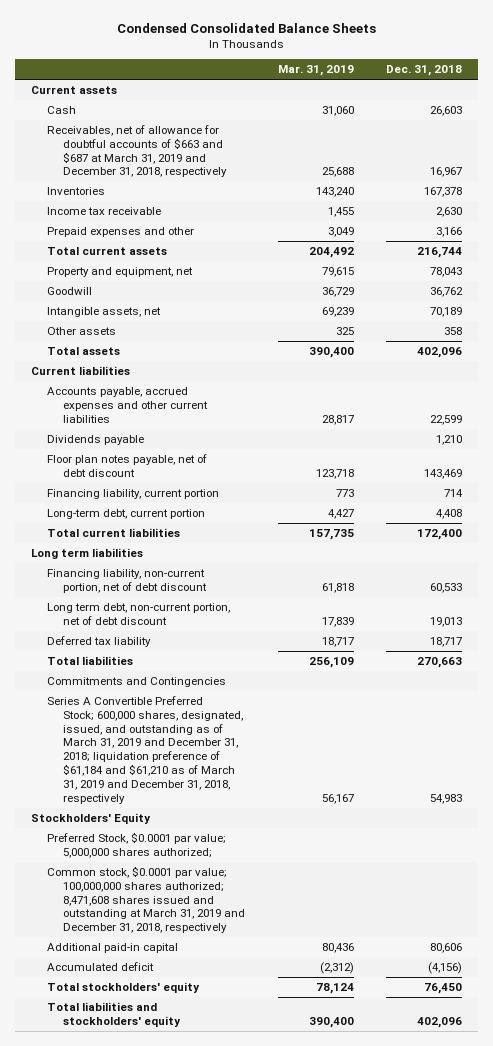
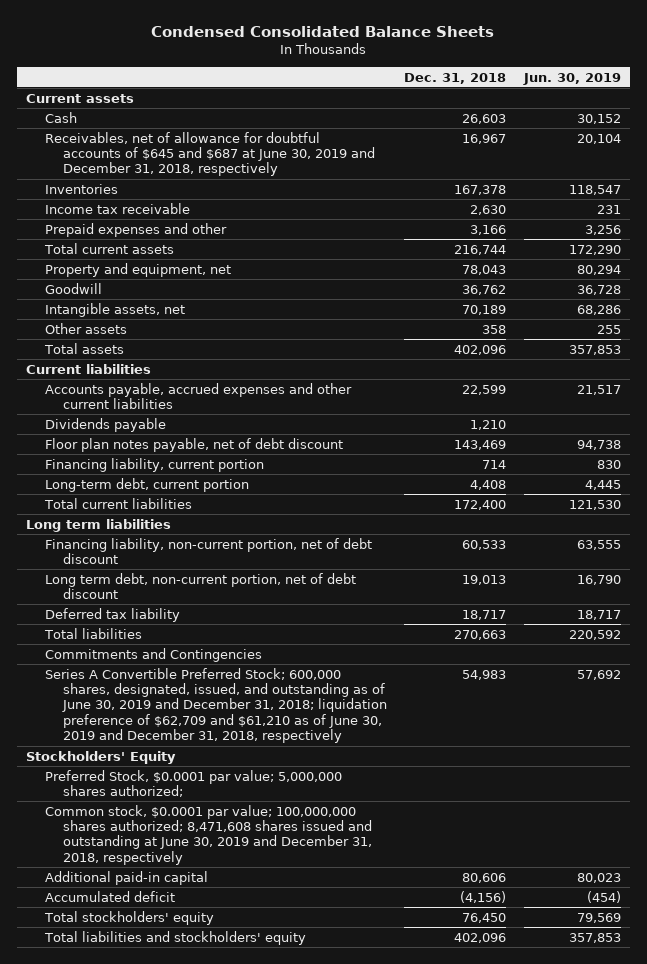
[277,65,354,77] Mar. 31, 2019 -> none
none -> [522,72,621,85] Jun. 30, 2019
[47,125,228,178] Receivables, net of allowance for doubtful accounts of $663 and $687 at March 31, 2019 and December 31, 2018, respectively -> [44,131,375,177] Receivables, net of allowance for doubtful accounts of $645 and $687 at June 30, 2019 and December 31, 2018, respectively
[47,696,244,804] Series A Convertible Preferred Stock; 600,000 shares, designated, issued, and outstanding as of March 31, 2019 and December 31, 2018; liquidation preference of $61,184 and $61,210 as of March 31, 2019 and December 31, 2018, respectively -> [44,667,387,744] Series A Convertible Preferred Stock; 600,000 shares, designated, issued, and outstanding as of June 30, 2019 and December 31, 2018; liquidation preference of $62,709 and $61,210 as of June 30, 2019 and December 31, 2018, respectively
[47,866,246,934] Common stock, $0.0001 par value; 100,000,000 shares authorized; 8,471,608 shares issued and outstanding at March 31, 2019 and December 31, 2018, respectively -> [44,804,372,865] Common stock, $0.0001 par value; 100,000,000 shares authorized; 8,471,608 shares issued and outstanding at June 30, 2019 and December 31, 2018, respectively

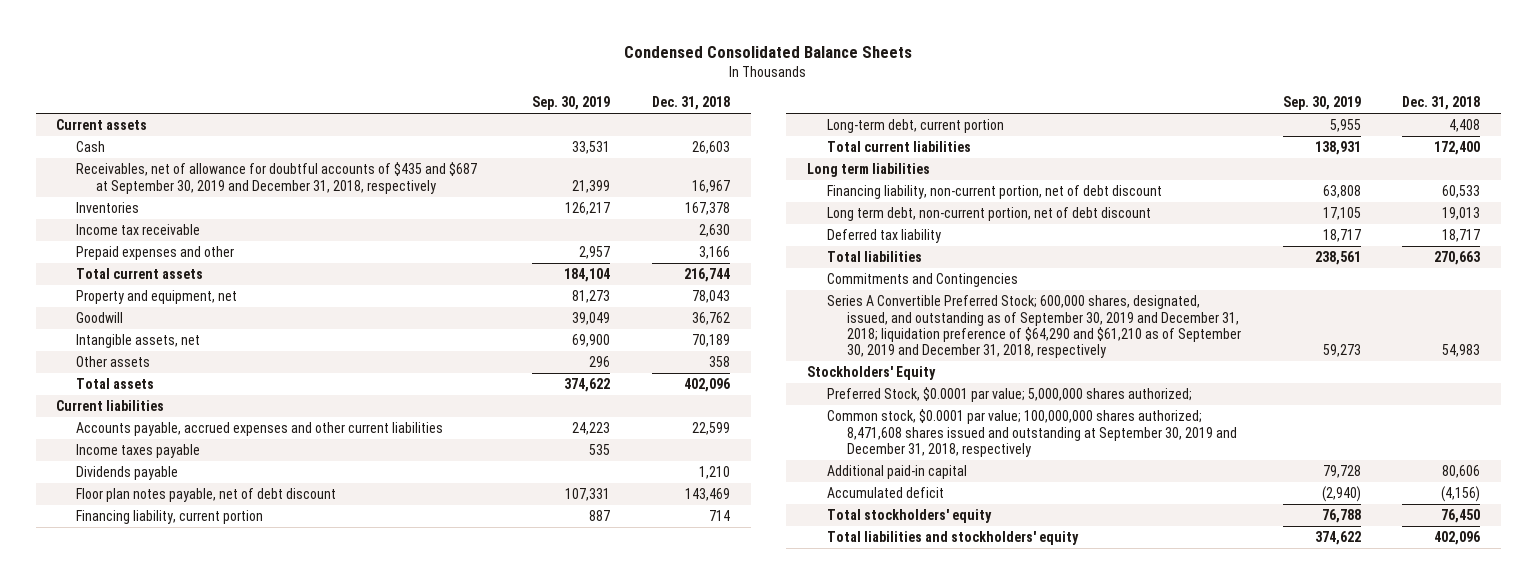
[522,72,621,85] Jun. 30, 2019 -> none
none -> [532,96,611,111] Sep. 30, 2019
[44,131,375,177] Receivables, net of allowance for doubtful accounts of $645 and $687 at June 30, 2019 and December 31, 2018, respectively -> [76,162,478,194] Receivables, net of allowance for doubtful accounts of $435 and $687 at September 30, 2019 and December 31, 2018, respectively
none -> [76,444,201,459] Income taxes payable
[44,667,387,744] Series A Convertible Preferred Stock; 600,000 shares, designated, issued, and outstanding as of June 30, 2019 and December 31, 2018; liquidation preference of $62,709 and $61,210 as of June 30, 2019 and December 31, 2018, respectively -> [826,295,1242,359] Series A Convertible Preferred Stock; 600,000 shares, designated, issued, and outstanding as of September 30, 2019 and December 31, 2018; liquidation preference of $64,290 and $61,210 as of September 30, 2019 and December 31, 2018, respectively
[44,804,372,865] Common stock, $0.0001 par value; 100,000,000 shares authorized; 8,471,608 shares issued and outstanding at June 30, 2019 and December 31, 2018, respectively -> [826,409,1238,457] Common stock, $0.0001 par value; 100,000,000 shares authorized; 8,471,608 shares issued and outstanding at September 30, 2019 and December 31, 2018, respectively

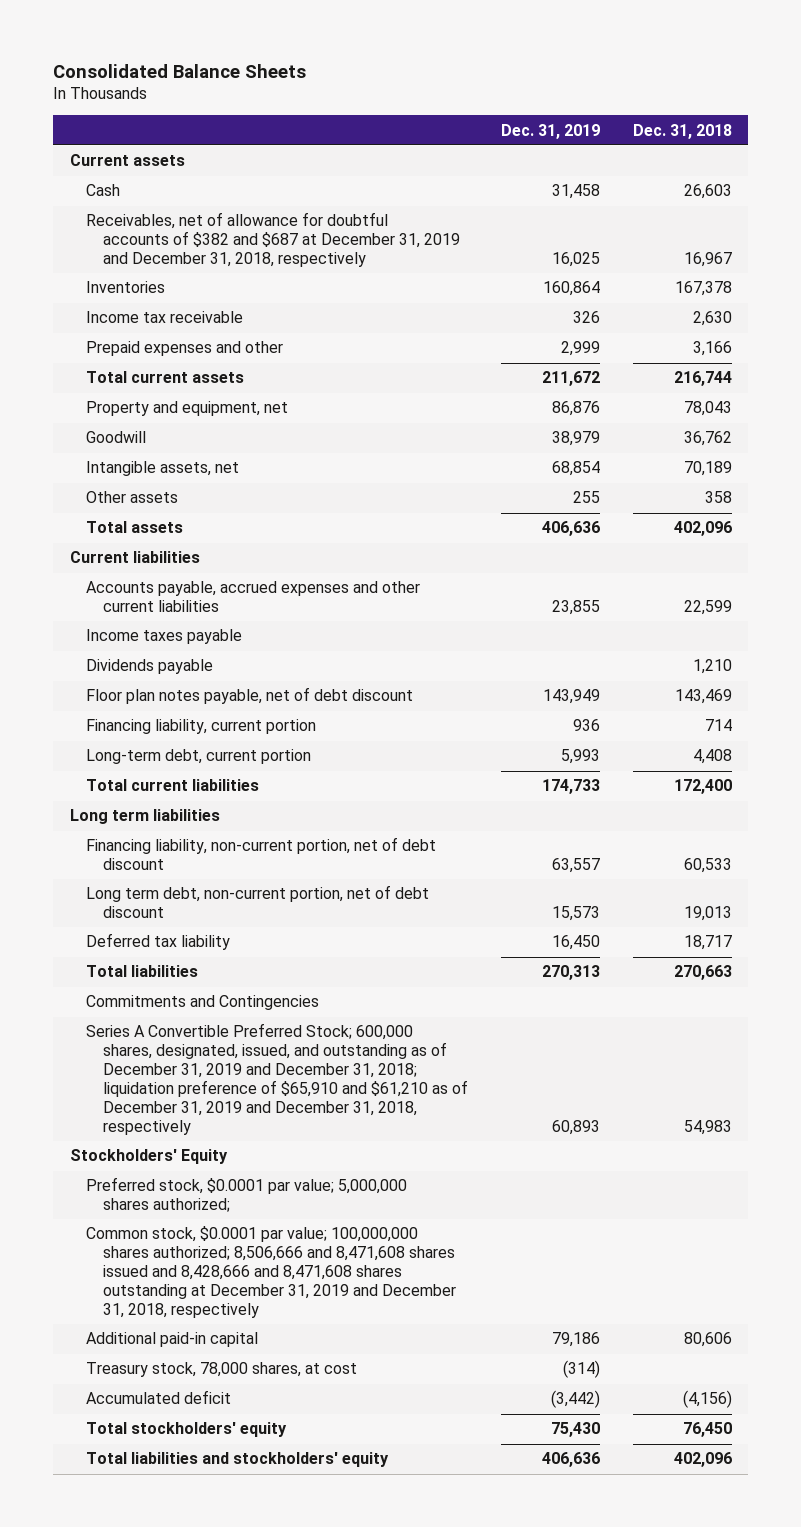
[624,45,913,58] Condensed Consolidated Balance Sheets -> [53,63,307,78] Consolidated Balance Sheets
[532,96,611,111] Sep. 30, 2019 -> none
none -> [500,123,600,139] Dec. 31, 2019
[76,162,478,194] Receivables, net of allowance for doubtful accounts of $435 and $687 at September 30, 2019 and December 31, 2018, respectively -> [86,212,460,268] Receivables, net of allowance for doubtful accounts of $382 and $687 at December 31, 2019 and December 31, 2018, respectively
[826,295,1242,359] Series A Convertible Preferred Stock; 600,000 shares, designated, issued, and outstanding as of September 30, 2019 and December 31, 2018; liquidation preference of $64,290 and $61,210 as of September 30, 2019 and December 31, 2018, respectively -> [86,1023,468,1136] Series A Convertible Preferred Stock; 600,000 shares, designated, issued, and outstanding as of December 31, 2019 and December 31, 2018; liquidation preference of $65,910 and $61,210 as of December 31, 2019 and December 31, 2018, respectively
[826,387,1192,403] Preferred Stock, $0.0001 par value; 5,000,000 shares authorized; -> [86,1177,408,1213] Preferred stock, $0.0001 par value; 5,000,000 shares authorized;
[826,409,1238,457] Common stock, $0.0001 par value; 100,000,000 shares authorized; 8,471,608 shares issued and outstanding at September 30, 2019 and December 31, 2018, respectively -> [86,1226,456,1319] Common stock, $0.0001 par value; 100,000,000 shares authorized; 8,506,666 and 8,471,608 shares issued and 8,428,666 and 8,471,608 shares outstanding at December 31, 2019 and December 31, 2018, respectively
none -> [86,1362,358,1378] Treasury stock, 78,000 shares, at cost

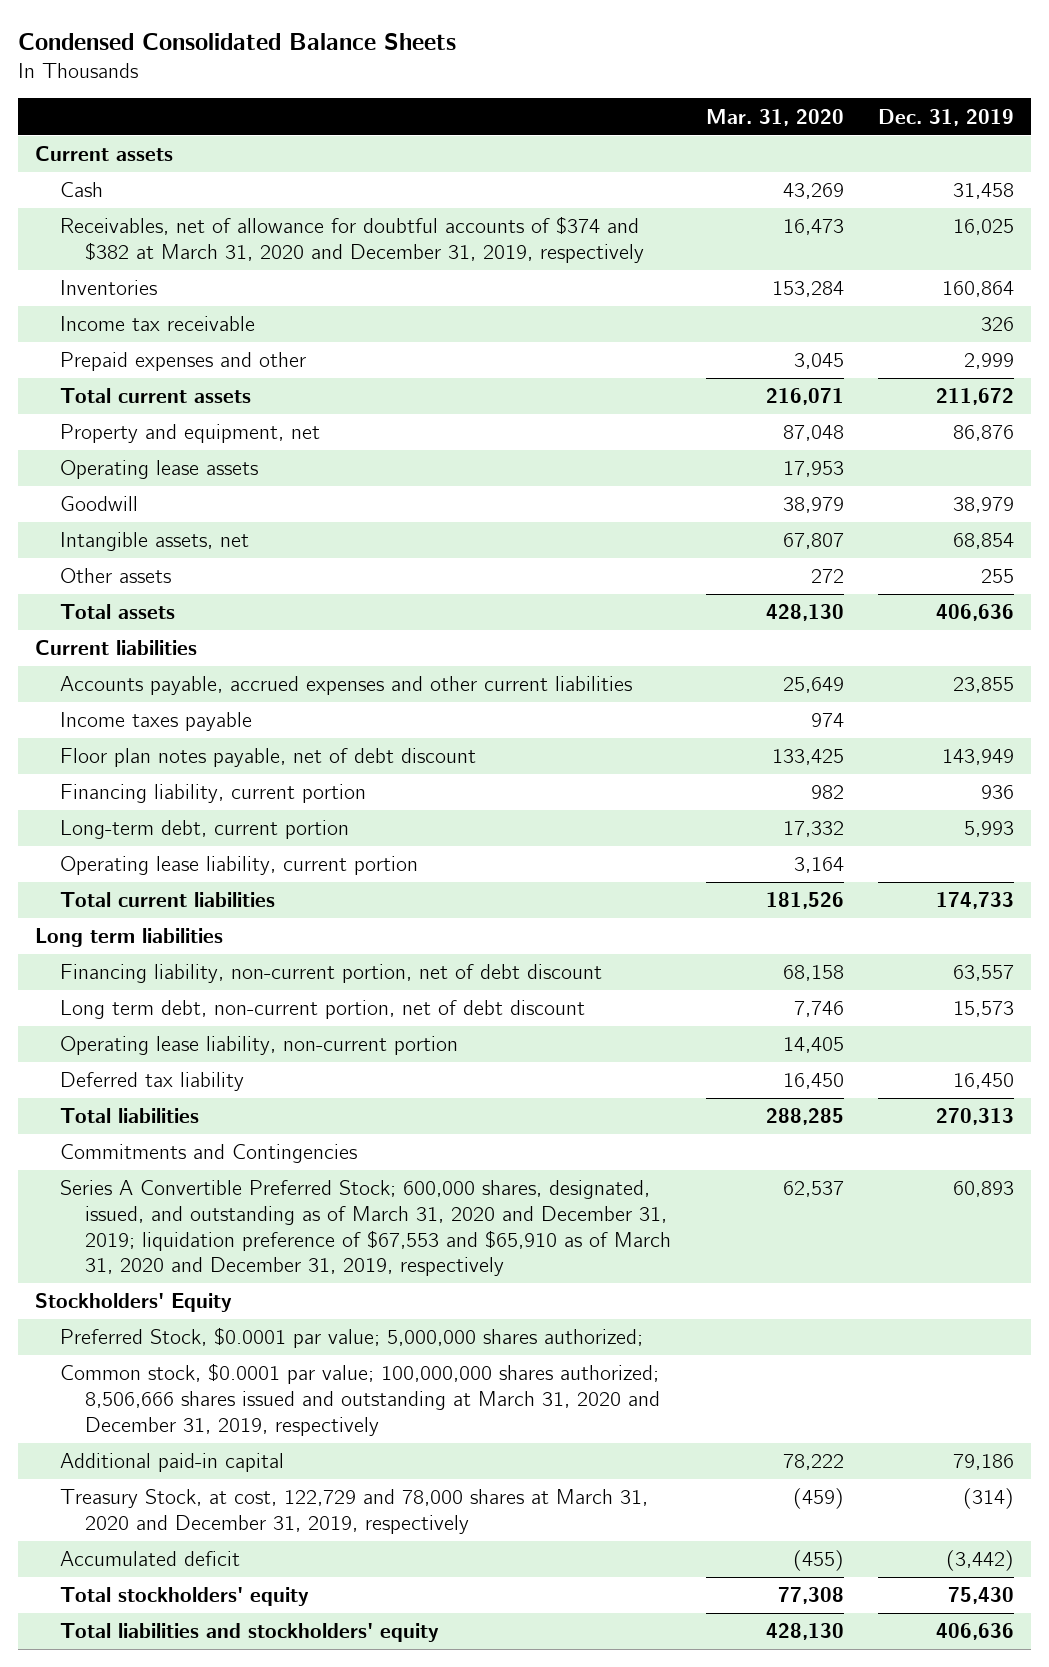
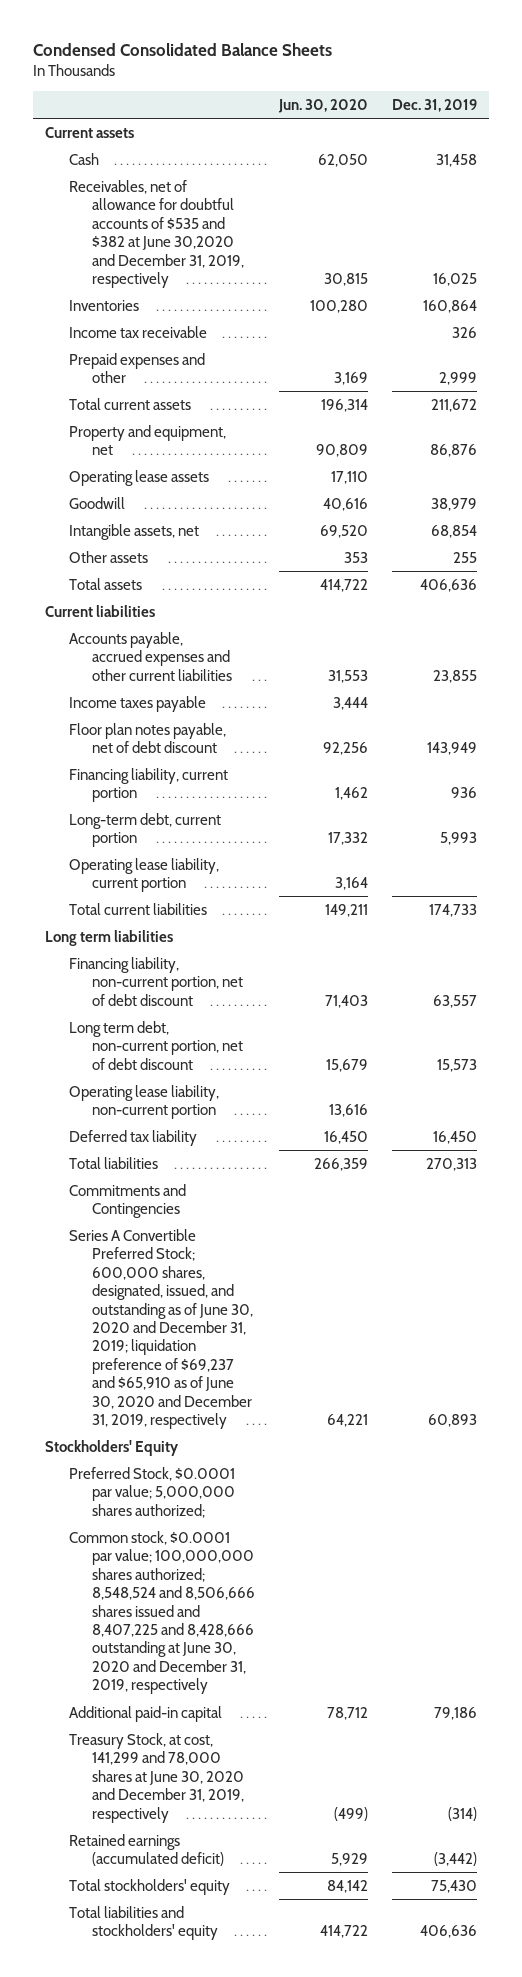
[705,108,844,126] Mar. 31, 2020 -> none
none -> [278,99,369,114] Jun. 30, 2020
[60,216,645,264] Receivables, net of allowance for doubtful accounts of $374 and $382 at March 31, 2020 and December 31, 2019, respectively -> [68,179,245,288] Receivables, net of allowance for doubtful accounts of $535 and $382 at June 30,2020 and December 31, 2019, respectively
[60,1180,672,1277] Series A Convertible Preferred Stock; 600,000 shares, designated, issued, and outstanding as of March 31, 2020 and December 31, 2019; liquidation preference of $67,553 and $65,910 as of March 31, 2020 and December 31, 2019, respectively -> [68,1228,254,1430] Series A Convertible Preferred Stock; 600,000 shares, designated, issued, and outstanding as of June 30, 2020 and December 31, 2019; liquidation preference of $69,237 and $65,910 as of June 30, 2020 and December 31, 2019, respectively
[60,1363,661,1436] Common stock, $0.0001 par value; 100,000,000 shares authorized; 8,506,666 shares issued and outstanding at March 31, 2020 and December 31, 2019, respectively -> [68,1530,256,1695] Common stock, $0.0001 par value; 100,000,000 shares authorized; 8,548,524 and 8,506,666 shares issued and 8,407,225 and 8,428,666 outstanding at June 30, 2020 and December 31, 2019, respectively
[60,1489,649,1535] Treasury Stock, at cost, 122,729 and 78,000 shares at March 31, 2020 and December 31, 2019, respectively -> [68,1732,245,1823] Treasury Stock, at cost, 141,299 and 78,000 shares at June 30, 2020 and December 31, 2019, respectively
[60,1551,241,1567] Accumulated deficit -> [68,1833,225,1867] Retained earnings (accumulated deficit)

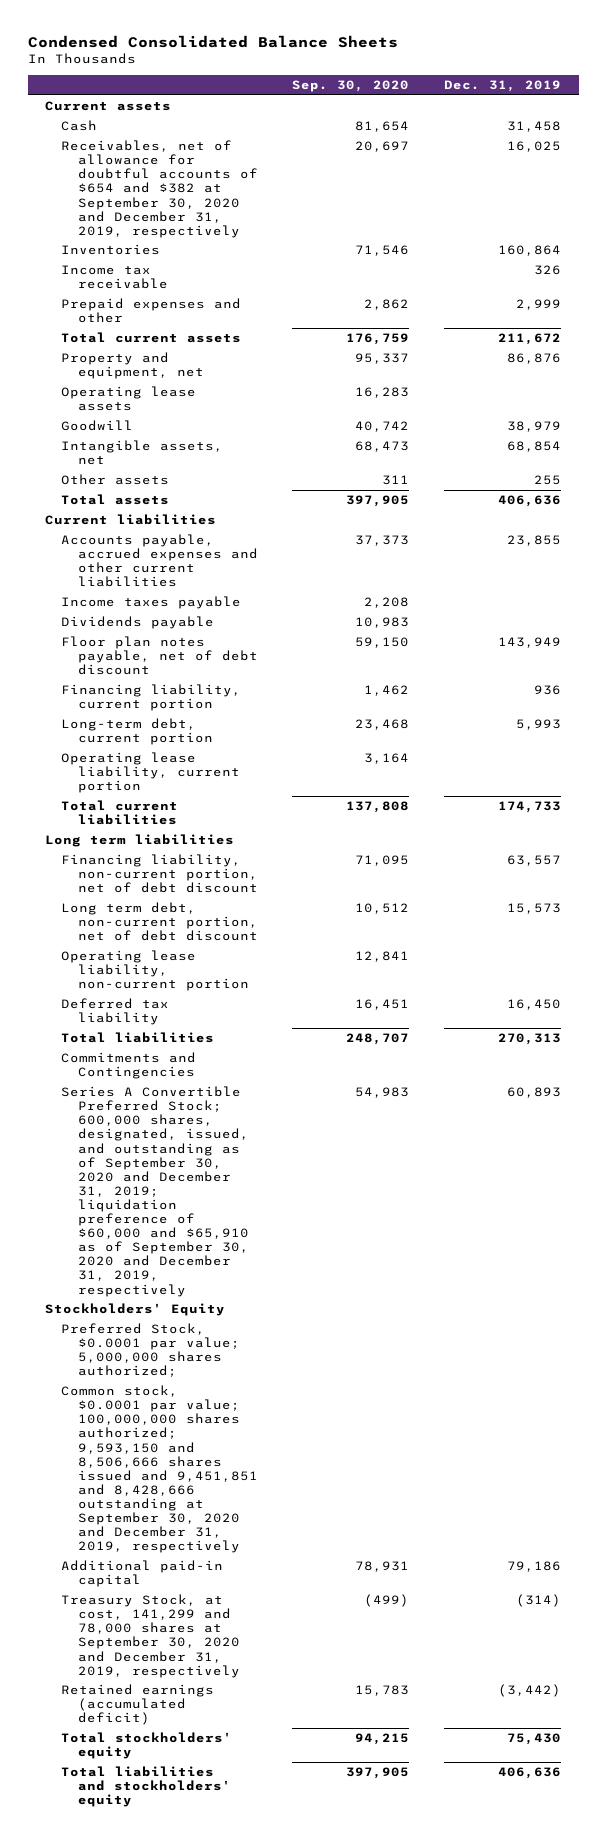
[278,99,369,114] Jun. 30, 2020 -> none
none -> [292,80,410,93] Sep. 30, 2020
[68,179,245,288] Receivables, net of allowance for doubtful accounts of $535 and $382 at June 30,2020 and December 31, 2019, respectively -> [61,140,258,238] Receivables, net of allowance for doubtful accounts of $654 and $382 at September 30, 2020 and December 31, 2019, respectively
none -> [61,616,215,630] Dividends payable
[68,1228,254,1430] Series A Convertible Preferred Stock; 600,000 shares, designated, issued, and outstanding as of June 30, 2020 and December 31, 2019; liquidation preference of $69,237 and $65,910 as of June 30, 2020 and December 31, 2019, respectively -> [61,1086,249,1297] Series A Convertible Preferred Stock; 600,000 shares, designated, issued, and outstanding as of September 30, 2020 and December 31, 2019; liquidation preference of $60,000 and $65,910 as of September 30, 2020 and December 31, 2019, respectively
[68,1530,256,1695] Common stock, $0.0001 par value; 100,000,000 shares authorized; 8,548,524 and 8,506,666 shares issued and 8,407,225 and 8,428,666 outstanding at June 30, 2020 and December 31, 2019, respectively -> [61,1385,258,1554] Common stock, $0.0001 par value; 100,000,000 shares authorized; 9,593,150 and 8,506,666 shares issued and 9,451,851 and 8,428,666 outstanding at September 30, 2020 and December 31, 2019, respectively
[68,1732,245,1823] Treasury Stock, at cost, 141,299 and 78,000 shares at June 30, 2020 and December 31, 2019, respectively -> [61,1594,240,1678] Treasury Stock, at cost, 141,299 and 78,000 shares at September 30, 2020 and December 31, 2019, respectively

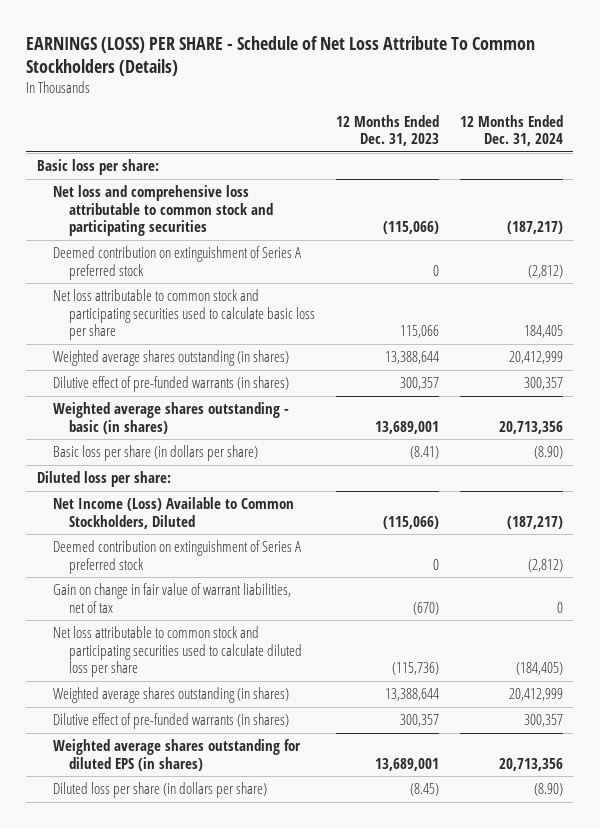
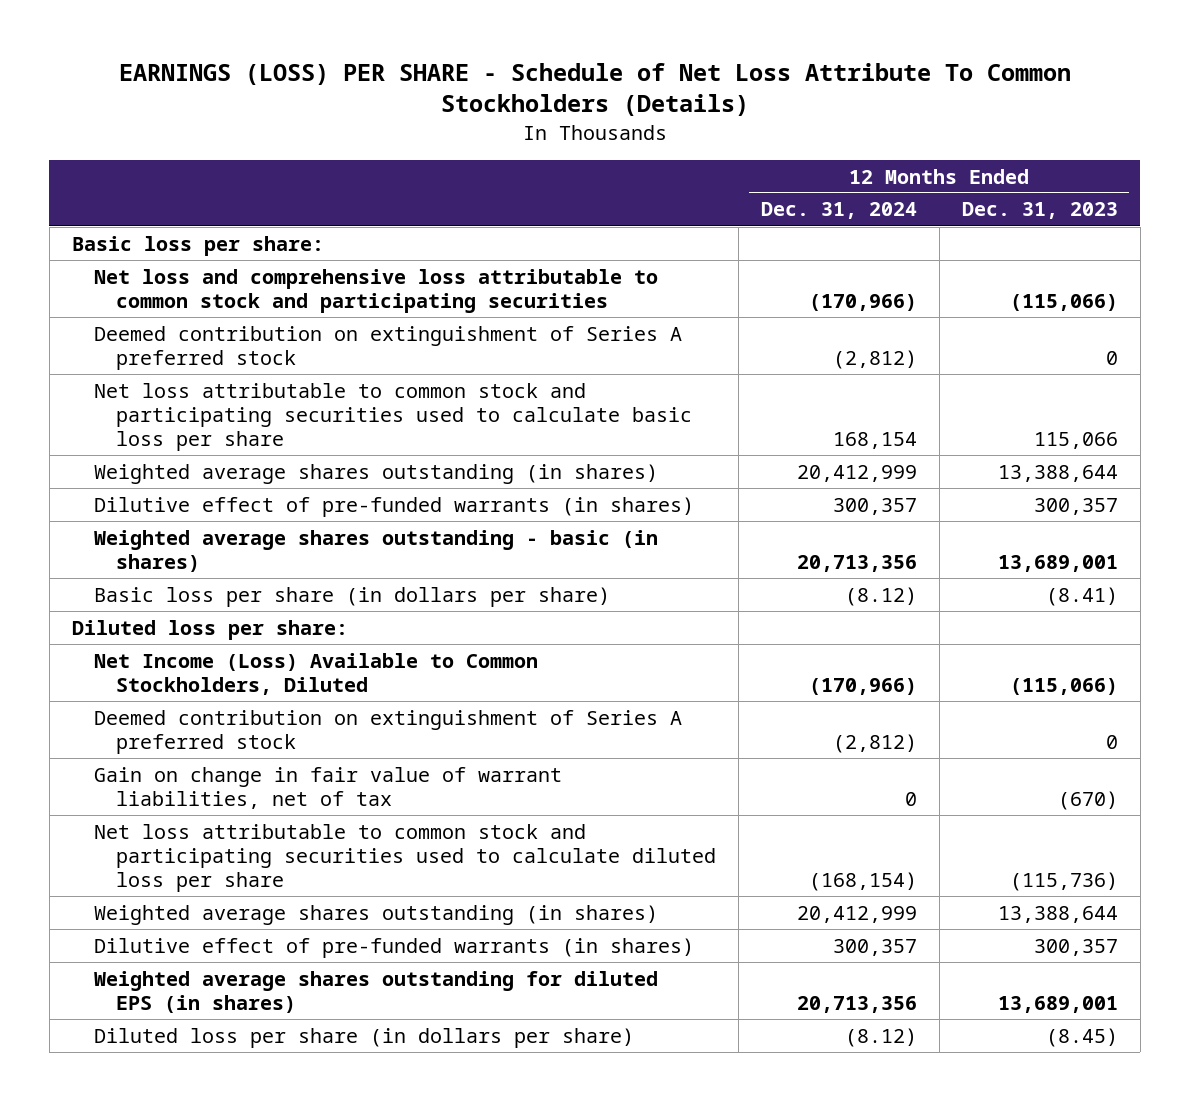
[506,221,563,235] (187,217) -> [808,294,917,312] (170,966)
[523,325,563,339] 184,405 -> [832,432,917,450] 168,154
[533,446,563,460] (8.90) -> [844,586,917,606] (8.12)
[506,515,563,529] (187,217) -> [808,678,917,696] (170,966)
[515,662,563,676] (184,405) -> [808,872,917,892] (168,154)
[533,783,563,797] (8.90) -> [844,1027,917,1047] (8.12)

